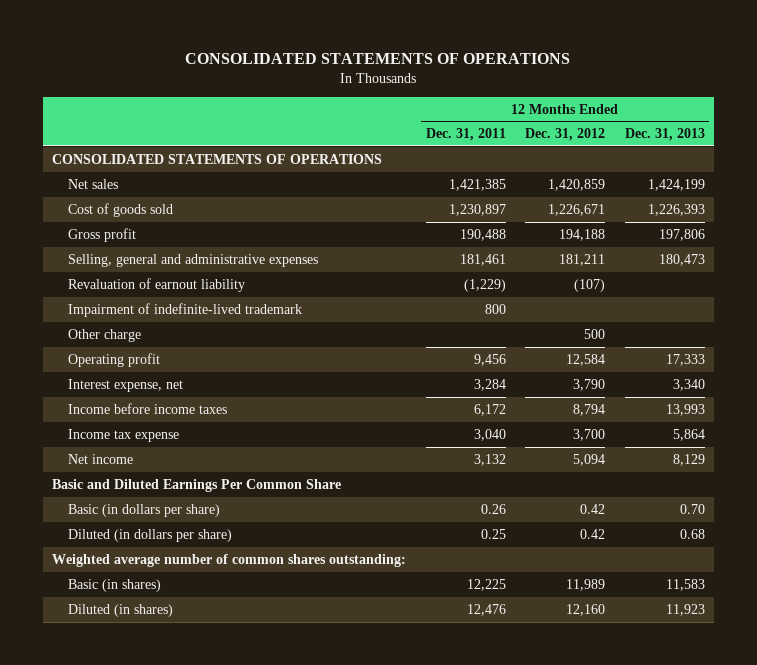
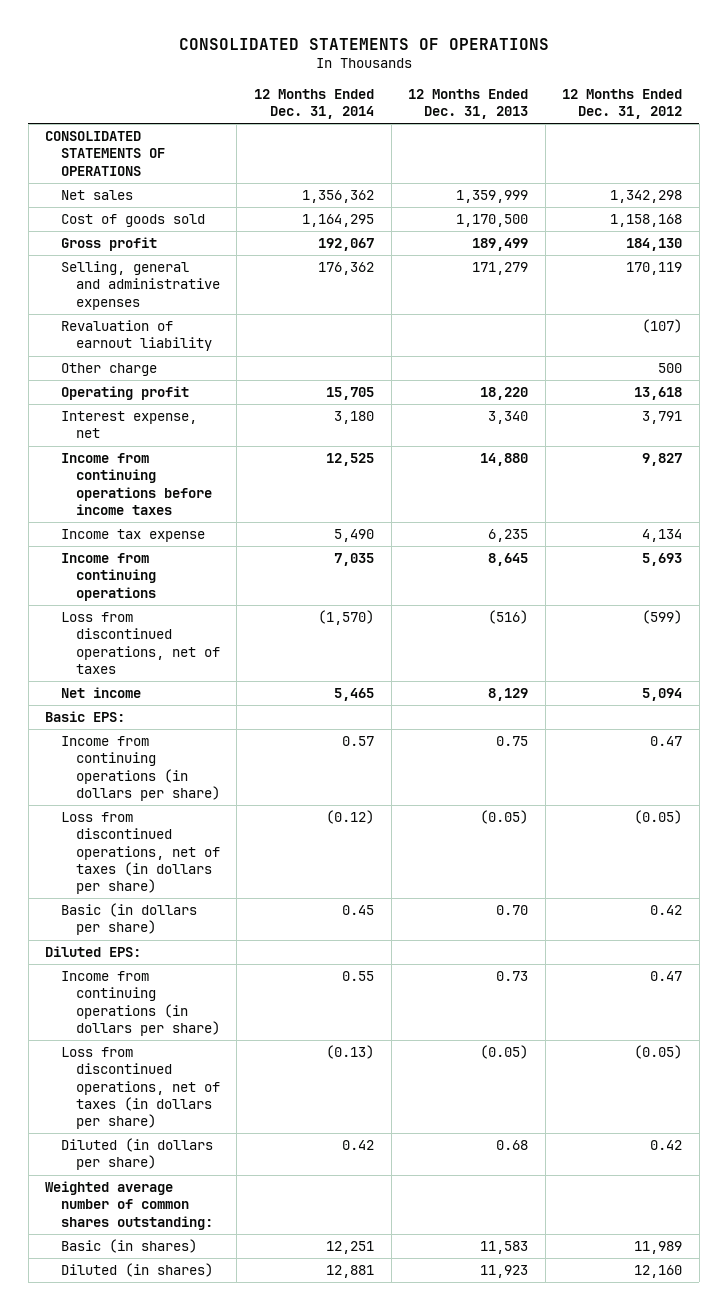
[425,128,506,142] Dec. 31, 2011 -> none
none -> [253,88,374,120] 12 Months Ended Dec. 31, 2014
[548,178,606,191] 1,420,859 -> [610,190,683,204] 1,342,298
[647,178,705,191] 1,424,199 -> [456,190,529,204] 1,359,999
[548,203,606,216] 1,226,671 -> [610,214,683,228] 1,158,168
[647,203,705,216] 1,226,393 -> [456,214,529,228] 1,170,500
[559,228,606,241] 194,188 -> [626,238,683,252] 184,130
[658,228,705,241] 197,806 -> [472,238,529,252] 189,499
[559,253,606,266] 181,211 -> [626,262,683,276] 170,119
[658,253,705,266] 180,473 -> [472,262,529,276] 171,279
[68,302,303,317] Impairment of indefinite-lived trademark -> none
[566,353,606,366] 12,584 -> [634,387,683,401] 13,618
[665,353,705,366] 17,333 -> [480,387,529,401] 18,220
[573,378,606,391] 3,790 -> [642,411,683,425] 3,791
[68,402,228,414] Income before income taxes -> [60,453,212,515] Income from continuing operations before income taxes
[573,403,606,416] 8,794 -> [642,453,683,467] 9,827
[665,403,705,416] 13,993 -> [480,453,529,467] 14,880
[573,428,606,441] 3,700 -> [642,529,683,543] 4,134
[672,428,705,441] 5,864 -> [488,529,529,543] 6,235
none -> [60,553,156,601] Income from continuing operations
none -> [60,612,220,674] Loss from discontinued operations, net of taxes
[52,478,342,492] Basic and Diluted Earnings Per Common Share -> none
none -> [45,711,126,723] Basic EPS:
none -> [60,736,220,801] Income from continuing operations (in dollars per share)
none -> [60,812,220,895] Loss from discontinued operations, net of taxes (in dollars per share)
none -> [45,946,142,958] Diluted EPS:
none -> [60,971,220,1036] Income from continuing operations (in dollars per share)
none -> [60,1047,220,1130] Loss from discontinued operations, net of taxes (in dollars per share)

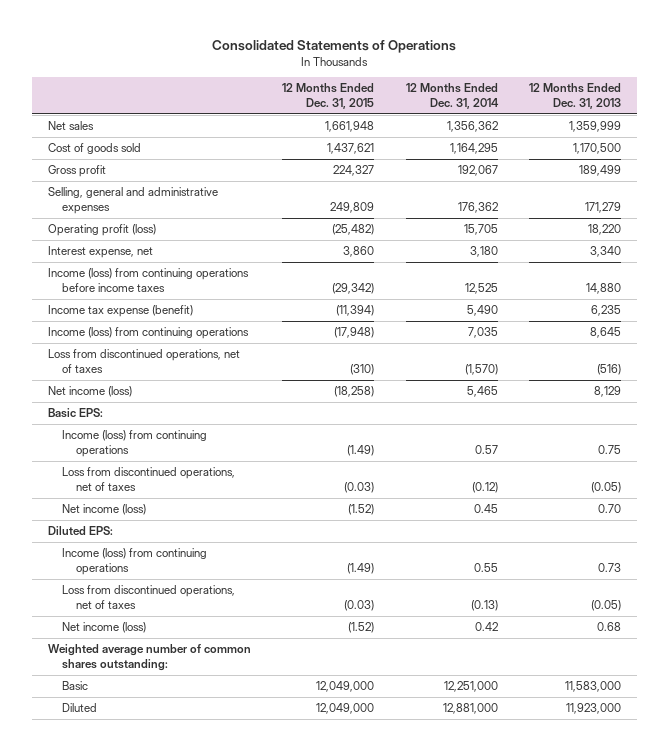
[178,37,549,50] CONSOLIDATED STATEMENTS OF OPERATIONS -> [212,39,457,53] Consolidated Statements of Operations
[562,88,683,120] 12 Months Ended Dec. 31, 2012 -> none
none -> [282,83,375,110] 12 Months Ended Dec. 31, 2015
[45,131,165,176] CONSOLIDATED STATEMENTS OF OPERATIONS -> none
[60,320,212,352] Revaluation of earnout liability -> none
[60,363,157,377] Other charge -> none
[60,386,189,401] Operating profit -> [47,224,156,237] Operating profit (loss)
[60,453,212,515] Income from continuing operations before income taxes -> [47,268,249,293] Income (loss) from continuing operations before income taxes
[60,529,205,543] Income tax expense -> [47,305,193,318] Income tax expense (benefit)
[60,553,156,601] Income from continuing operations -> [47,327,249,340] Income (loss) from continuing operations
[60,687,141,699] Net income -> [47,386,132,398] Net income (loss)
[60,736,220,801] Income from continuing operations (in dollars per share) -> [61,430,207,458] Income (loss) from continuing operations
[60,812,220,895] Loss from discontinued operations, net of taxes (in dollars per share) -> [61,467,235,492] Loss from discontinued operations, net of taxes
[60,903,197,936] Basic (in dollars per share) -> [61,504,146,516] Net income (loss)
[60,971,220,1036] Income from continuing operations (in dollars per share) -> [61,548,207,576] Income (loss) from continuing operations
[60,1047,220,1130] Loss from discontinued operations, net of taxes (in dollars per share) -> [61,585,235,610] Loss from discontinued operations, net of taxes
[60,1138,213,1171] Diluted (in dollars per share) -> [61,622,146,634] Net income (loss)
[60,1239,197,1254] Basic (in shares) -> [61,681,88,691] Basic
[325,1241,374,1255] 12,251 -> [443,681,498,693] 12,251,000
[480,1241,529,1255] 11,583 -> [565,681,622,693] 11,583,000
[60,1263,213,1278] Diluted (in shares) -> [61,703,97,713] Diluted
[325,1265,374,1279] 12,881 -> [442,703,498,715] 12,881,000
[480,1265,529,1279] 11,923 -> [566,703,622,715] 11,923,000

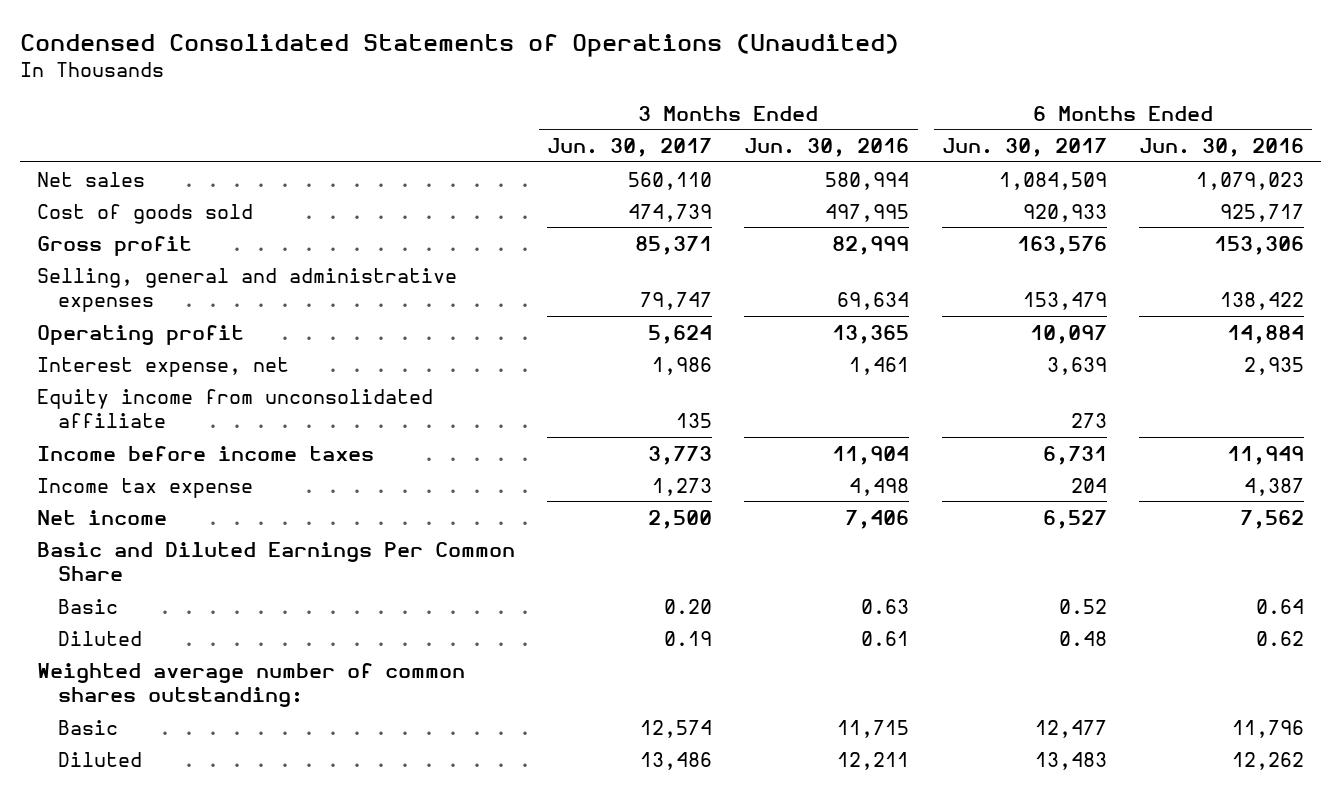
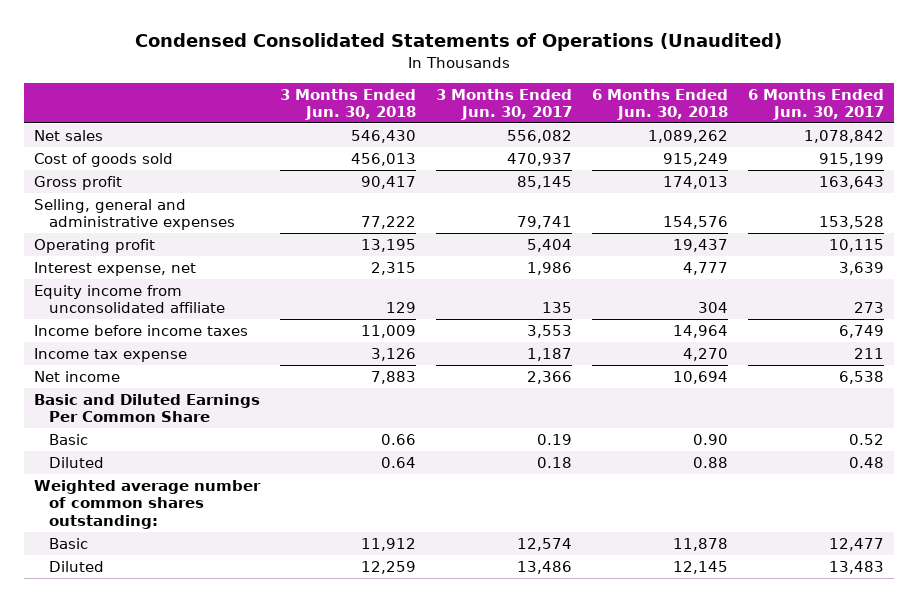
[744,137,910,157] Jun. 30, 2016 -> none
[1139,137,1305,157] Jun. 30, 2016 -> none
none -> [279,88,416,121] 3 Months Ended Jun. 30, 2018
none -> [591,88,728,121] 6 Months Ended Jun. 30, 2018
[628,171,713,190] 560,110 -> [506,129,572,143] 556,082
[998,171,1107,190] 1,084,509 -> [803,129,884,143] 1,078,842
[628,203,713,222] 474,739 -> [506,152,572,166] 470,937
[1022,203,1107,222] 920,933 -> [818,152,884,166] 915,199
[635,235,713,255] 85,371 -> [516,175,572,189] 85,145
[1016,235,1107,255] 163,576 -> [818,175,884,189] 163,643
[640,292,713,311] 79,747 -> [516,216,572,230] 79,741
[1022,292,1107,311] 153,479 -> [818,216,884,230] 153,528
[648,324,713,344] 5,624 -> [526,238,572,252] 5,404
[1029,324,1107,344] 10,097 -> [828,238,884,252] 10,115
[648,445,713,465] 3,773 -> [526,324,572,338] 3,553
[1042,445,1107,465] 6,731 -> [838,324,884,338] 6,749
[652,477,713,496] 1,273 -> [526,347,572,361] 1,187
[1070,477,1107,493] 204 -> [853,347,884,359] 211
[648,509,713,529] 2,500 -> [526,370,572,384] 2,366
[1042,509,1107,529] 6,527 -> [838,370,884,384] 6,538
[664,598,713,614] 0.20 -> [536,433,572,445] 0.19
[664,630,713,646] 0.19 -> [536,456,572,468] 0.18

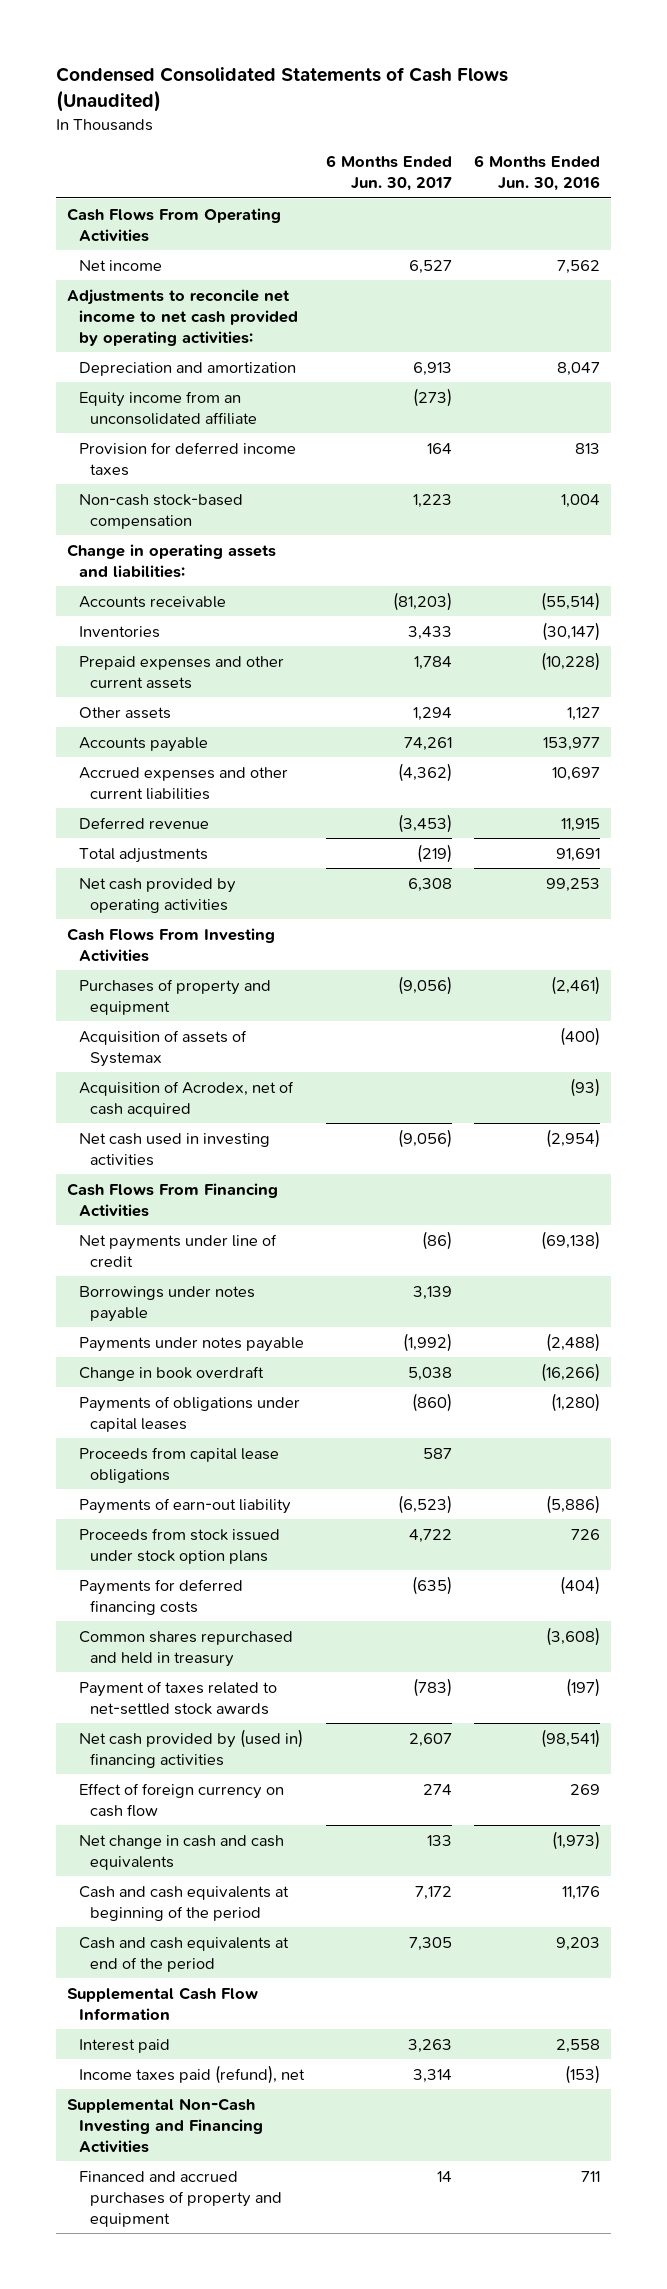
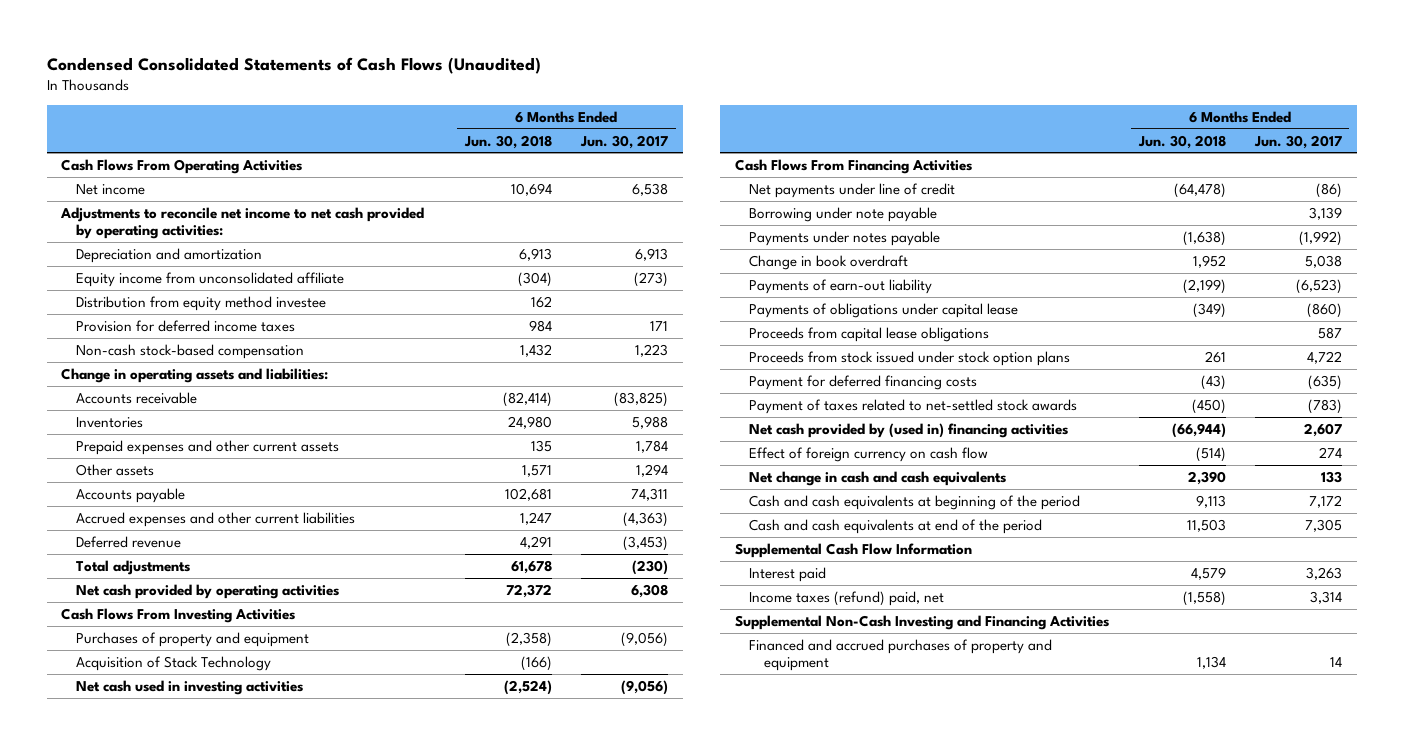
[473,155,600,192] 6 Months Ended Jun. 30, 2016 -> none
none -> [463,134,552,149] Jun. 30, 2018
[408,259,452,274] 6,527 -> [632,182,669,196] 6,538
[78,390,258,425] Equity income from an unconsolidated affiliate -> [75,271,344,287] Equity income from unconsolidated affiliate
none -> [75,295,326,311] Distribution from equity method investee
[426,442,452,454] 164 -> [650,320,669,331] 171
[392,591,452,611] (81,203) -> [614,391,669,407] (83,825)
[407,625,452,640] 3,433 -> [632,415,669,429] 5,988
[403,736,452,751] 74,261 -> [631,487,669,501] 74,311
[397,762,452,782] (4,362) -> [623,511,669,527] (4,363)
[416,843,452,863] (219) -> [632,559,669,575] (230)
[78,1029,247,1067] Acquisition of assets of Systemax -> none
[78,1080,294,1117] Acquisition of Acrodex, net of cash acquired -> none
none -> [75,655,271,671] Acquisition of Stack Technology
[78,1285,255,1322] Borrowings under notes payable -> [749,206,938,222] Borrowing under note payable
[78,1395,300,1432] Payments of obligations under capital leases -> none
none -> [749,302,1019,318] Payments of obligations under capital lease
[78,1446,279,1483] Proceeds from capital lease obligations -> [749,326,990,342] Proceeds from capital lease obligations
[78,1630,293,1667] Common shares repurchased and held in treasury -> none
[78,1578,243,1615] Payments for deferred financing costs -> [749,374,978,390] Payment for deferred financing costs
[78,2064,305,2084] Income taxes paid (refund), net -> [749,590,945,606] Income taxes (refund) paid, net

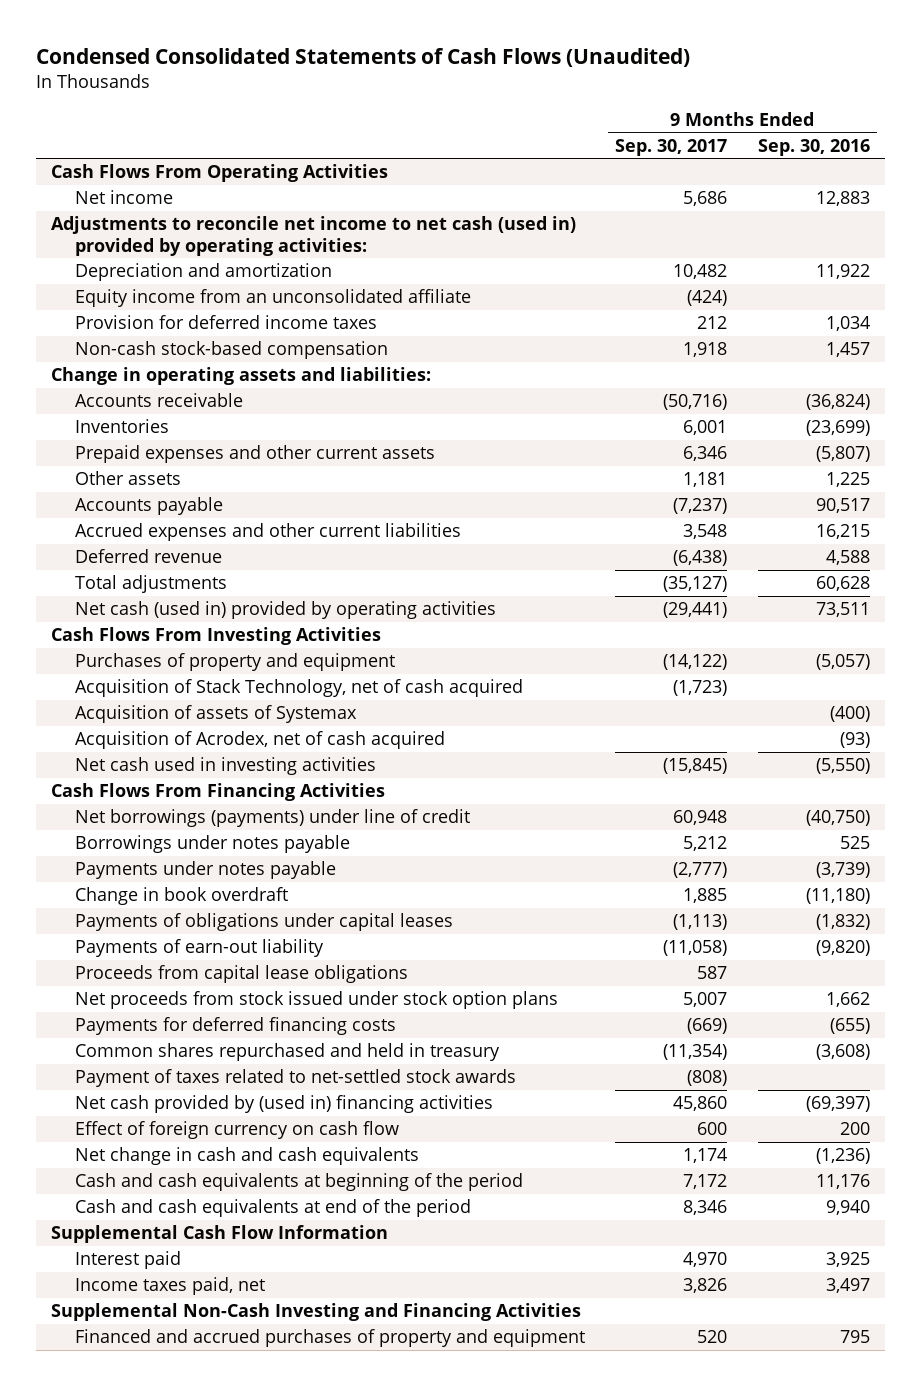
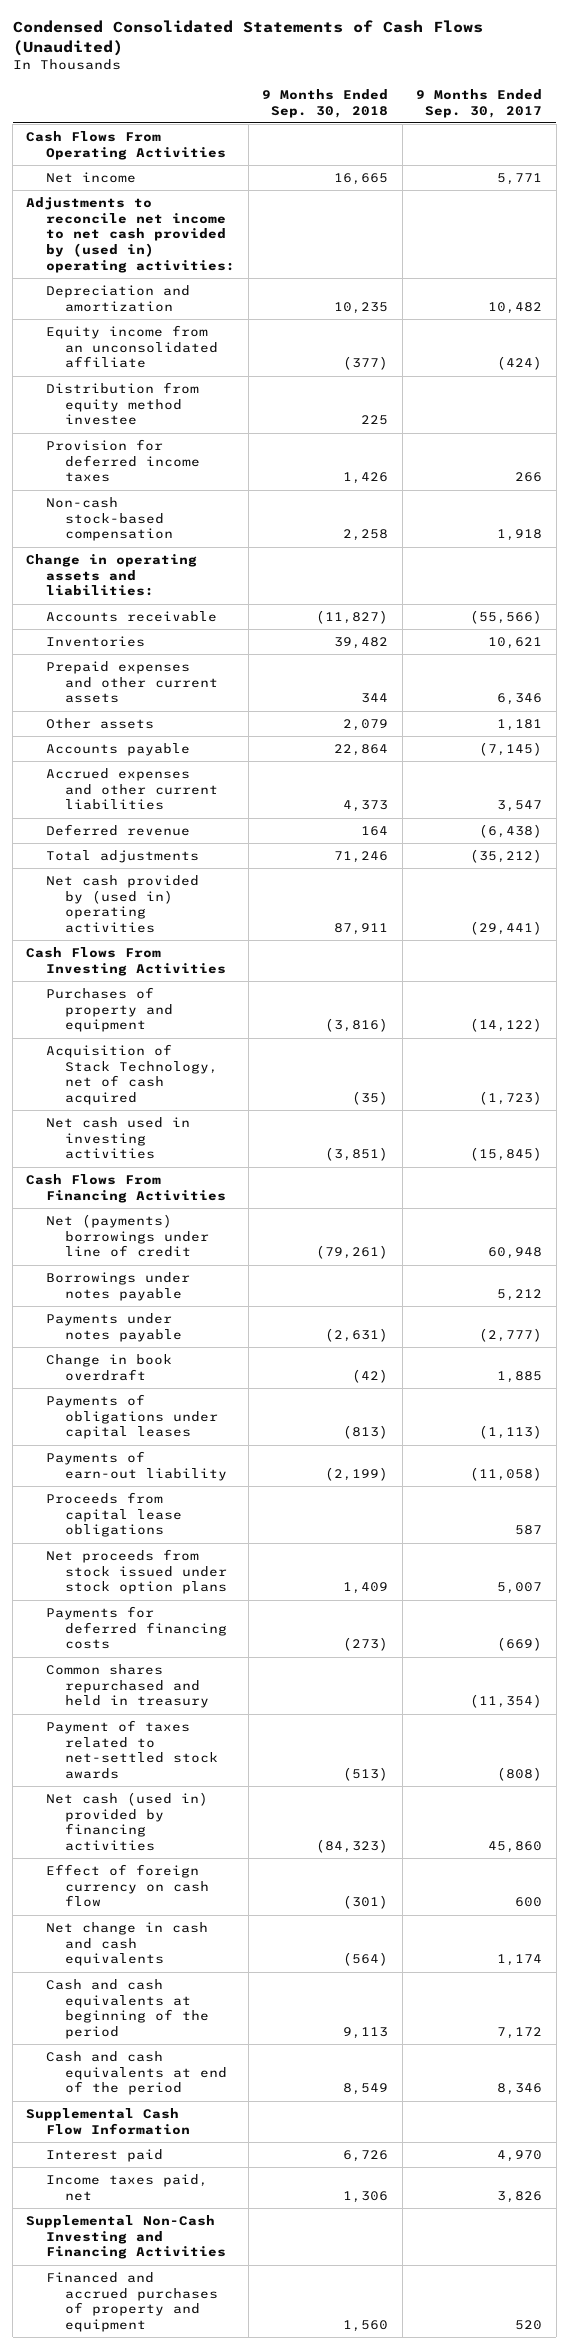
[757,138,870,156] Sep. 30, 2016 -> none
none -> [262,89,389,118] 9 Months Ended Sep. 30, 2018
[683,191,728,207] 5,686 -> [497,173,543,186] 5,771
[51,216,577,256] Adjustments to reconcile net income to net cash (used in) provided by operating activities: -> [26,197,235,273] Adjustments to reconcile net income to net cash provided by (used in) operating activities:
none -> [45,382,199,426] Distribution from equity method investee
[697,316,728,330] 212 -> [515,472,543,483] 266
[663,394,728,411] (50,716) -> [470,610,543,625] (55,566)
[683,420,728,436] 6,001 -> [488,637,543,650] 10,621
[673,498,728,515] (7,237) -> [479,742,543,757] (7,145)
[683,524,728,540] 3,548 -> [497,800,543,813] 3,547
[663,576,728,593] (35,127) -> [470,849,543,864] (35,212)
[74,601,496,620] Net cash (used in) provided by operating activities -> [45,875,199,934] Net cash provided by (used in) operating activities
[74,705,357,724] Acquisition of assets of Systemax -> none
[74,731,445,750] Acquisition of Acrodex, net of cash acquired -> none
[74,809,470,828] Net borrowings (payments) under line of credit -> [45,1214,209,1258] Net (payments) borrowings under line of credit
[74,1095,493,1114] Net cash provided by (used in) financing activities -> [45,1792,208,1852] Net cash (used in) provided by financing activities

